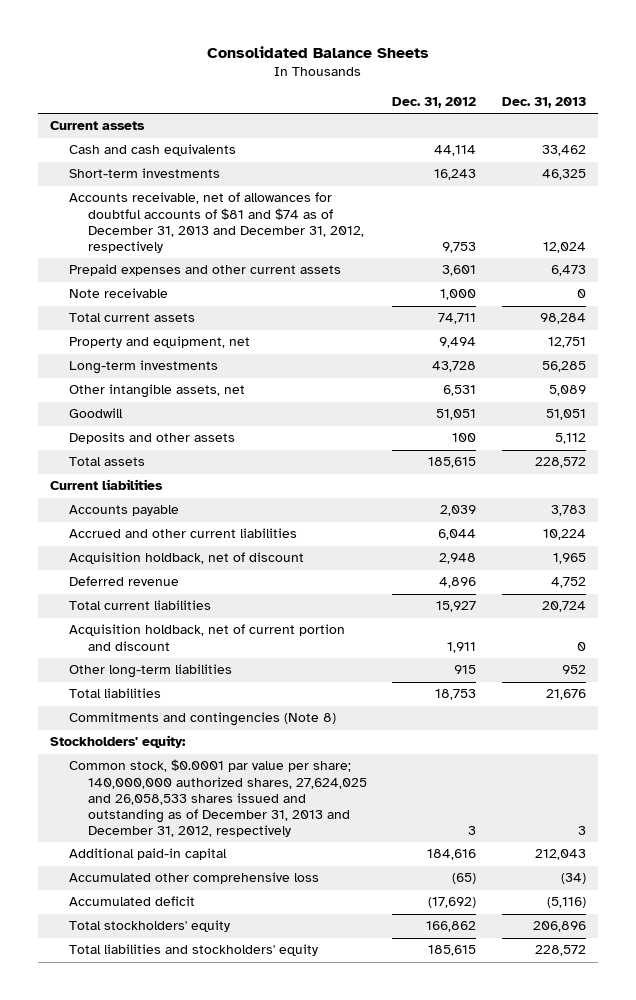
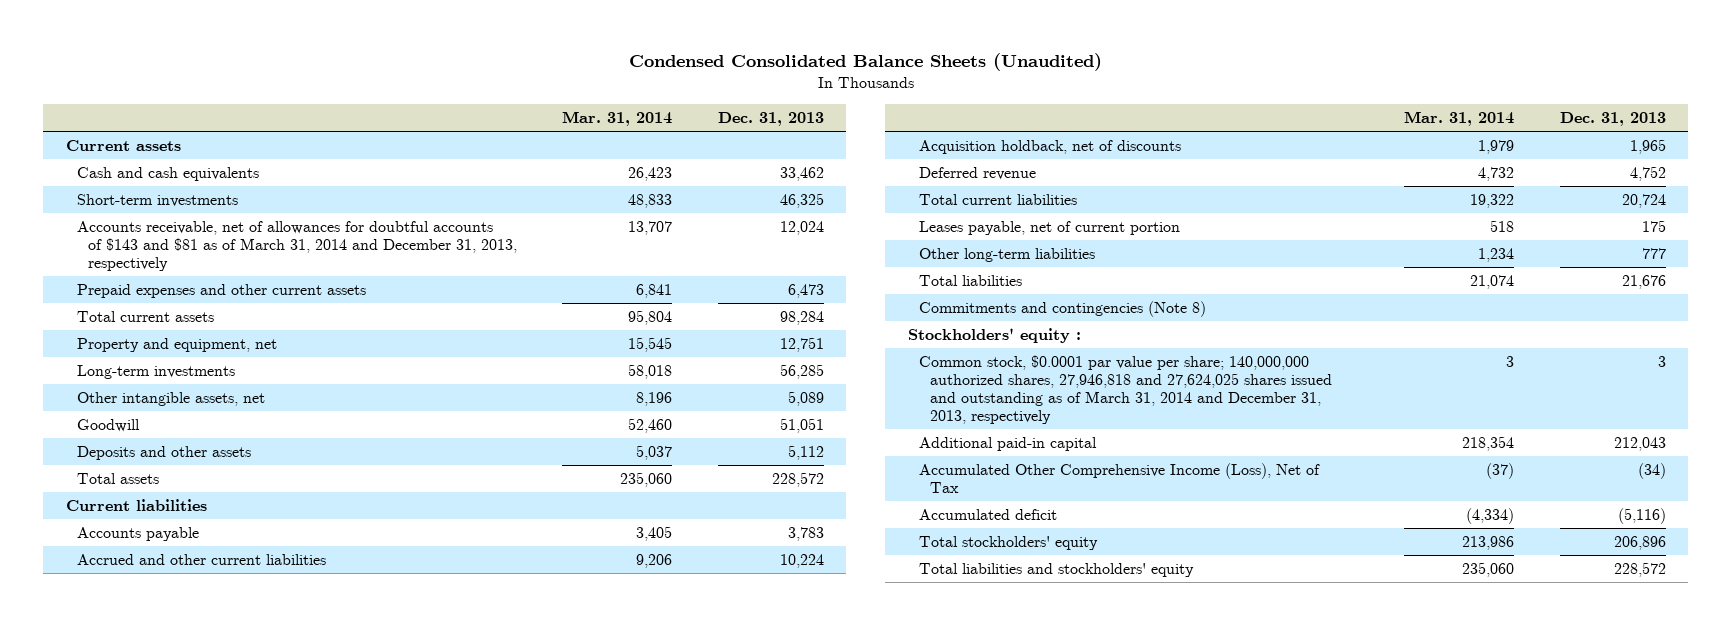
[207,46,430,59] Consolidated Balance Sheets -> [628,53,1102,72] Condensed Consolidated Balance Sheets (Unaudited)
[392,97,477,109] Dec. 31, 2012 -> none
none -> [562,110,673,126] Mar. 31, 2014
[69,192,364,253] Accounts receivable, net of allowances for doubtful accounts of $81 and $74 as of December 31, 2013 and December 31, 2012, respectively -> [76,220,517,271] Accounts receivable, net of allowances for doubtful accounts of $143 and $81 as of March 31, 2014 and December 31, 2013, respectively
[69,288,169,299] Note receivable -> none
[69,552,305,565] Acquisition holdback, net of discount -> [918,139,1181,154] Acquisition holdback, net of discounts
[69,624,346,651] Acquisition holdback, net of current portion and discount -> none
none -> [918,220,1180,235] Leases payable, net of current portion
[561,665,586,675] 952 -> [1641,247,1666,259] 777
[50,735,187,749] Stockholders' equity: -> [907,327,1081,343] Stockholders' equity :
[69,759,367,837] Common stock, $0.0001 par value per share; 140,000,000 authorized shares, 27,624,025 and 26,058,533 shares issued and outstanding as of December 31, 2013 and December 31, 2012, respectively -> [918,354,1332,425] Common stock, $0.0001 par value per share; 140,000,000 authorized shares, 27,946,818 and 27,624,025 shares issued and outstanding as of March 31, 2014 and December 31, 2013, respectively
[69,872,320,885] Accumulated other comprehensive loss -> [918,462,1320,493] Accumulated Other Comprehensive Income (Loss), Net of Tax

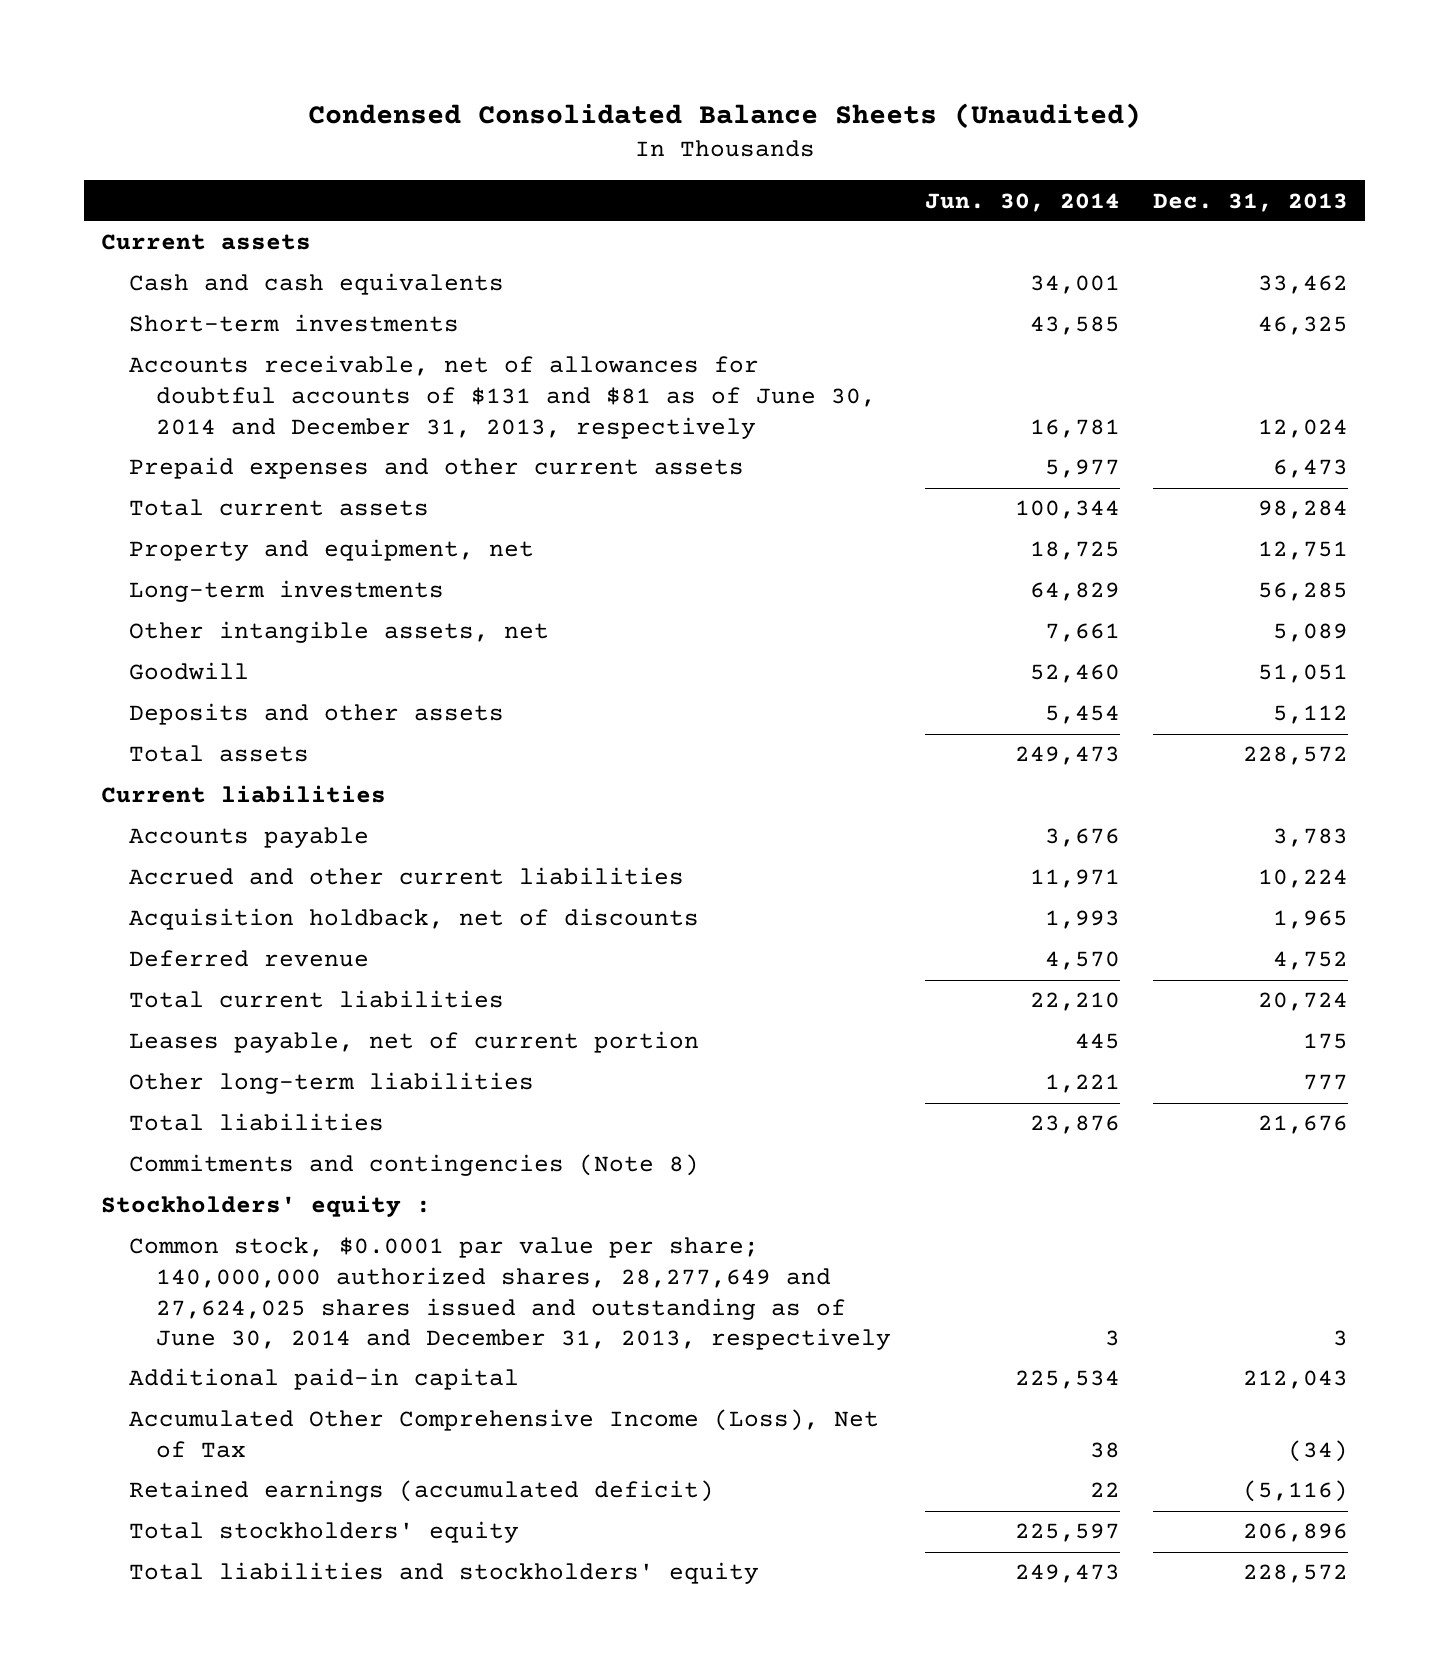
[562,110,673,126] Mar. 31, 2014 -> none
none -> [924,192,1120,212] Jun. 30, 2014
[76,220,517,271] Accounts receivable, net of allowances for doubtful accounts of $143 and $81 as of March 31, 2014 and December 31, 2013, respectively -> [128,355,876,439] Accounts receivable, net of allowances for doubtful accounts of $131 and $81 as of June 30, 2014 and December 31, 2013, respectively
[918,354,1332,425] Common stock, $0.0001 par value per share; 140,000,000 authorized shares, 27,946,818 and 27,624,025 shares issued and outstanding as of March 31, 2014 and December 31, 2013, respectively -> [128,1237,891,1351] Common stock, $0.0001 par value per share; 140,000,000 authorized shares, 28,277,649 and 27,624,025 shares issued and outstanding as of June 30, 2014 and December 31, 2013, respectively
[918,508,1057,520] Accumulated deficit -> [128,1480,714,1503] Retained earnings (accumulated deficit)

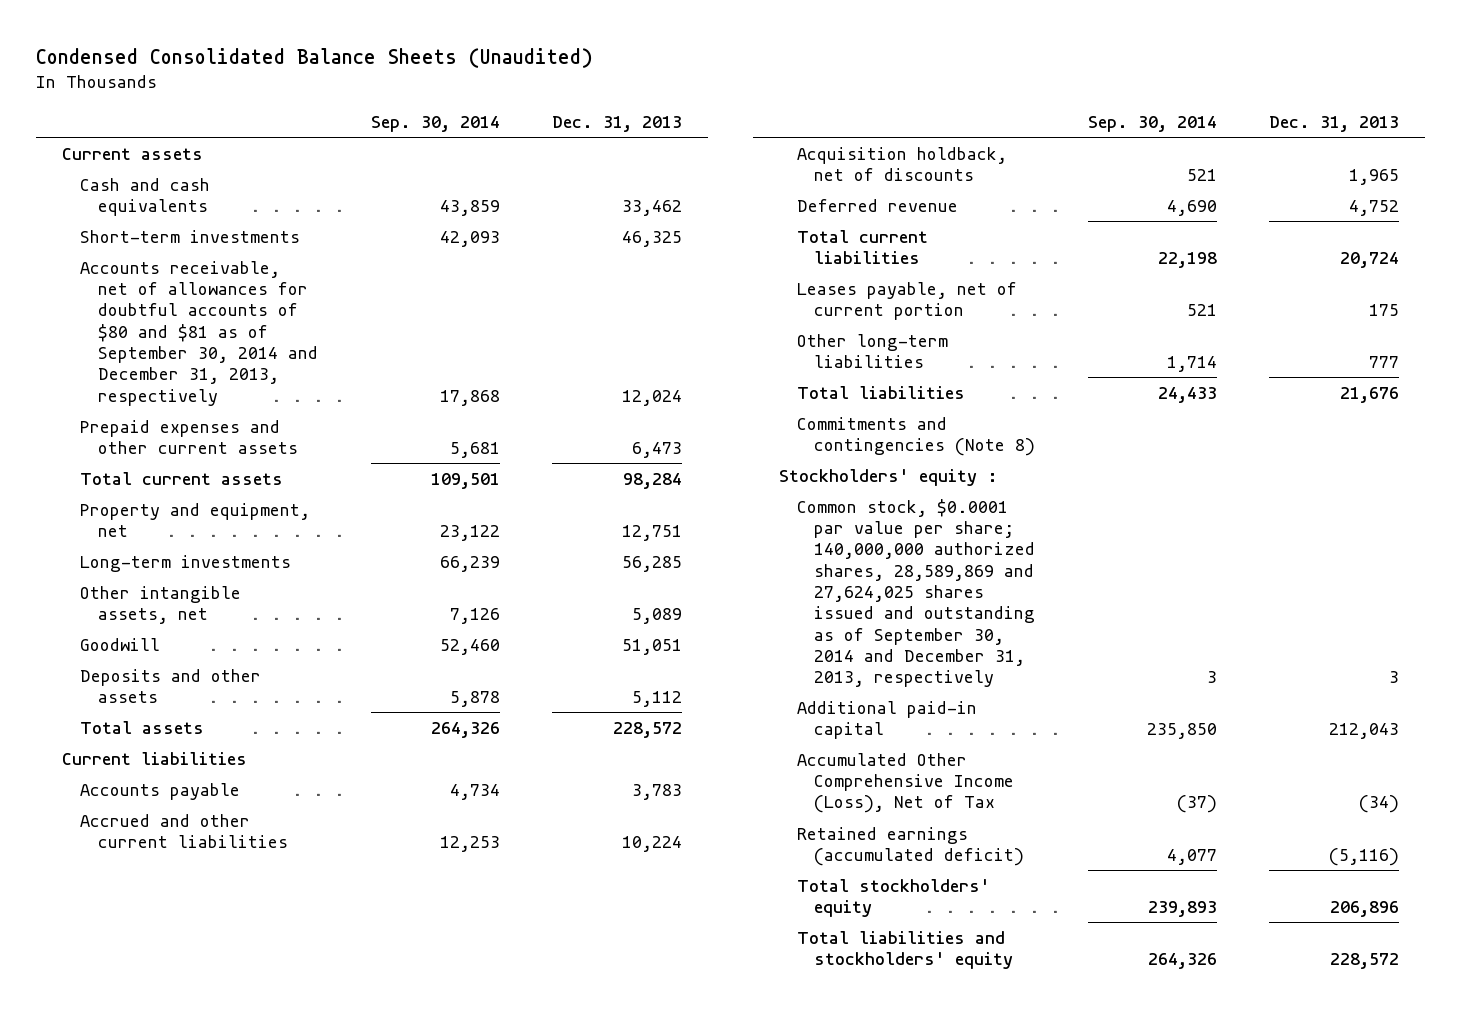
[924,192,1120,212] Jun. 30, 2014 -> none
none -> [370,115,500,132] Sep. 30, 2014
[128,355,876,439] Accounts receivable, net of allowances for doubtful accounts of $131 and $81 as of June 30, 2014 and December 31, 2013, respectively -> [79,260,318,406] Accounts receivable, net of allowances for doubtful accounts of $80 and $81 as of September 30, 2014 and December 31, 2013, respectively
[128,1237,891,1351] Common stock, $0.0001 par value per share; 140,000,000 authorized shares, 28,277,649 and 27,624,025 shares issued and outstanding as of June 30, 2014 and December 31, 2013, respectively -> [796,498,1036,688] Common stock, $0.0001 par value per share; 140,000,000 authorized shares, 28,589,869 and 27,624,025 shares issued and outstanding as of September 30, 2014 and December 31, 2013, respectively

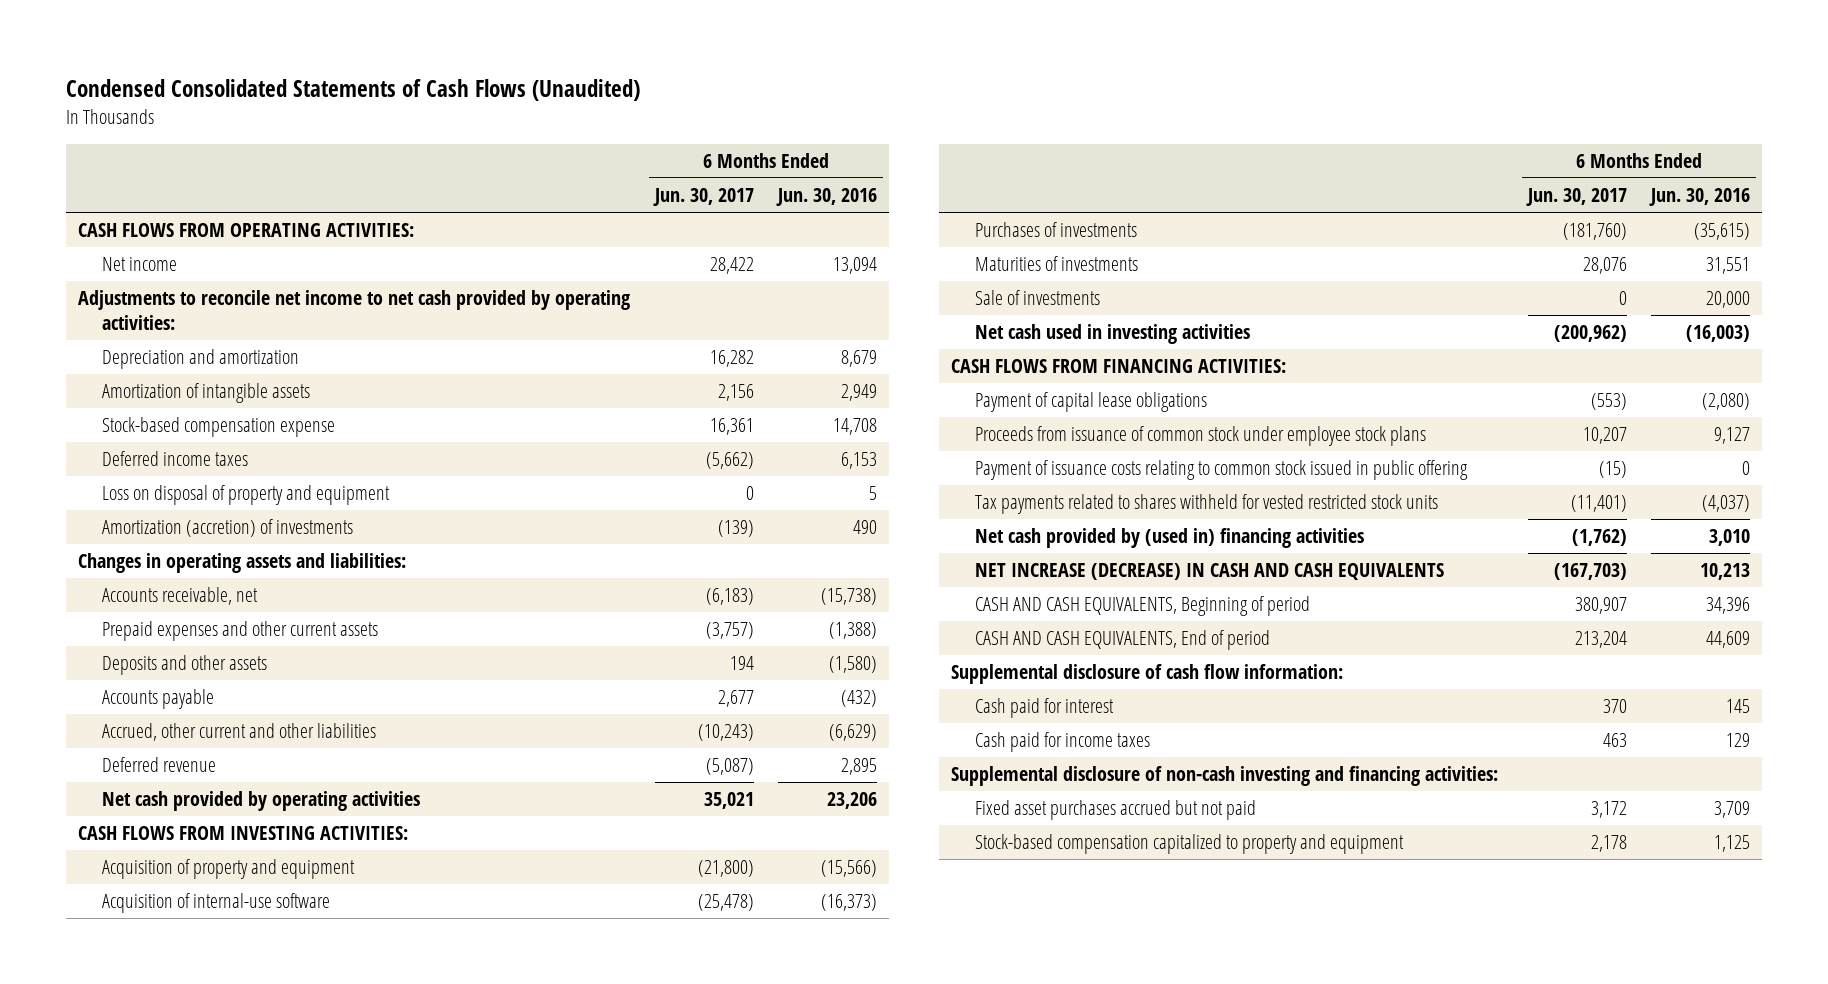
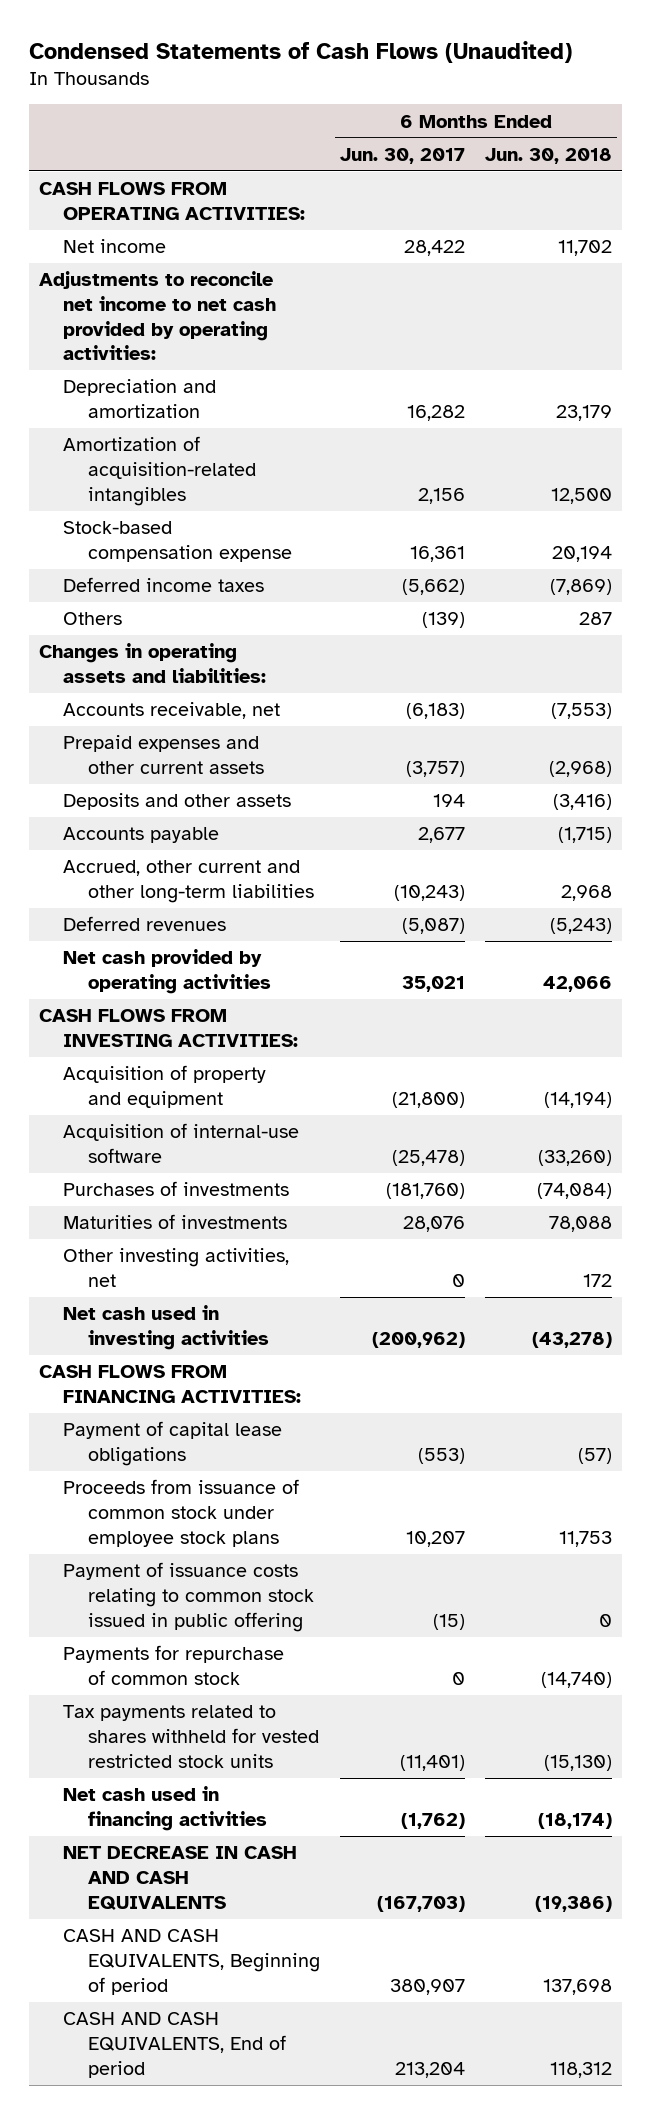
[66,78,641,101] Condensed Consolidated Statements of Cash Flows (Unaudited) -> [28,40,572,63] Condensed Statements of Cash Flows (Unaudited)
[776,188,878,207] Jun. 30, 2016 -> none
none -> [484,147,612,164] Jun. 30, 2018
[101,383,310,404] Amortization of intangible assets -> [63,436,256,506] Amortization of acquisition-related intangibles
[101,485,390,506] Loss on disposal of property and equipment -> none
[101,519,353,538] Amortization (accretion) of investments -> [63,612,123,626] Others
[101,723,376,742] Accrued, other current and other liabilities -> [63,860,314,903] Accrued, other current and other long-term liabilities
[101,757,216,773] Deferred revenue -> [63,916,227,932] Deferred revenues
[974,290,1100,306] Sale of investments -> none
none -> [63,1248,290,1287] Other investing activities, net
none -> [63,1645,285,1685] Payments for repurchase of common stock
[974,528,1364,549] Net cash provided by (used in) financing activities -> [63,1786,267,1831] Net cash used in financing activities
[974,563,1444,581] NET INCREASE (DECREASE) IN CASH AND CASH EQUIVALENTS -> [63,1846,298,1910] NET DECREASE IN CASH AND CASH EQUIVALENTS
[951,664,1344,685] Supplemental disclosure of cash flow information: -> none
[974,698,1114,719] Cash paid for interest -> none
[974,732,1150,753] Cash paid for income taxes -> none
[951,766,1499,787] Supplemental disclosure of non-cash investing and financing activities: -> none
[974,800,1256,821] Fixed asset purchases accrued but not paid -> none
[974,834,1404,855] Stock-based compensation capitalized to property and equipment -> none

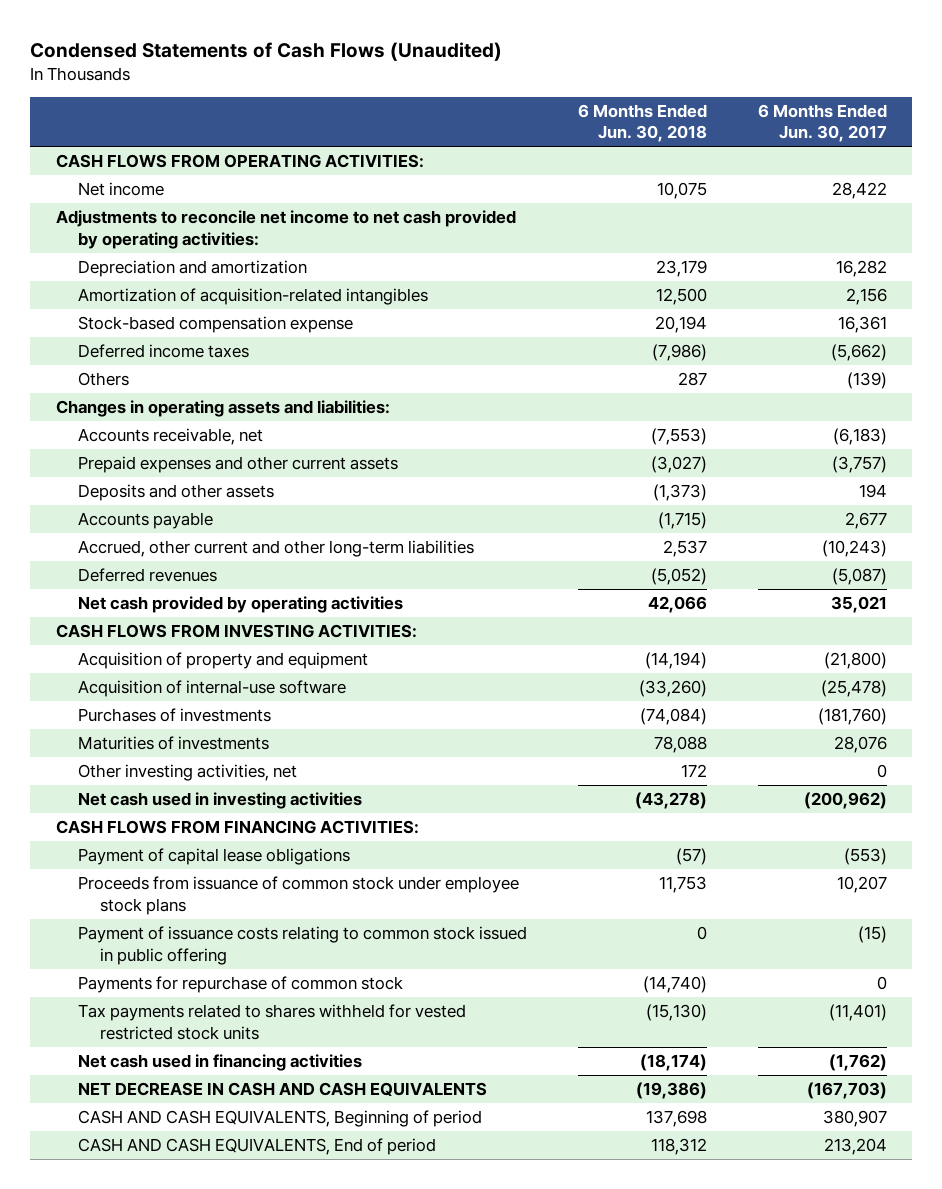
[557,240,612,257] 11,702 -> [656,182,707,200] 10,075
[549,579,612,596] (7,869) -> [651,344,707,362] (7,986)
[548,760,612,777] (2,968) -> [650,456,707,474] (3,027)
[552,794,612,811] (3,416) -> [652,484,707,502] (1,373)
[560,884,612,901] 2,968 -> [662,540,707,558] 2,537
[549,918,612,935] (5,243) -> [650,568,707,586] (5,052)

